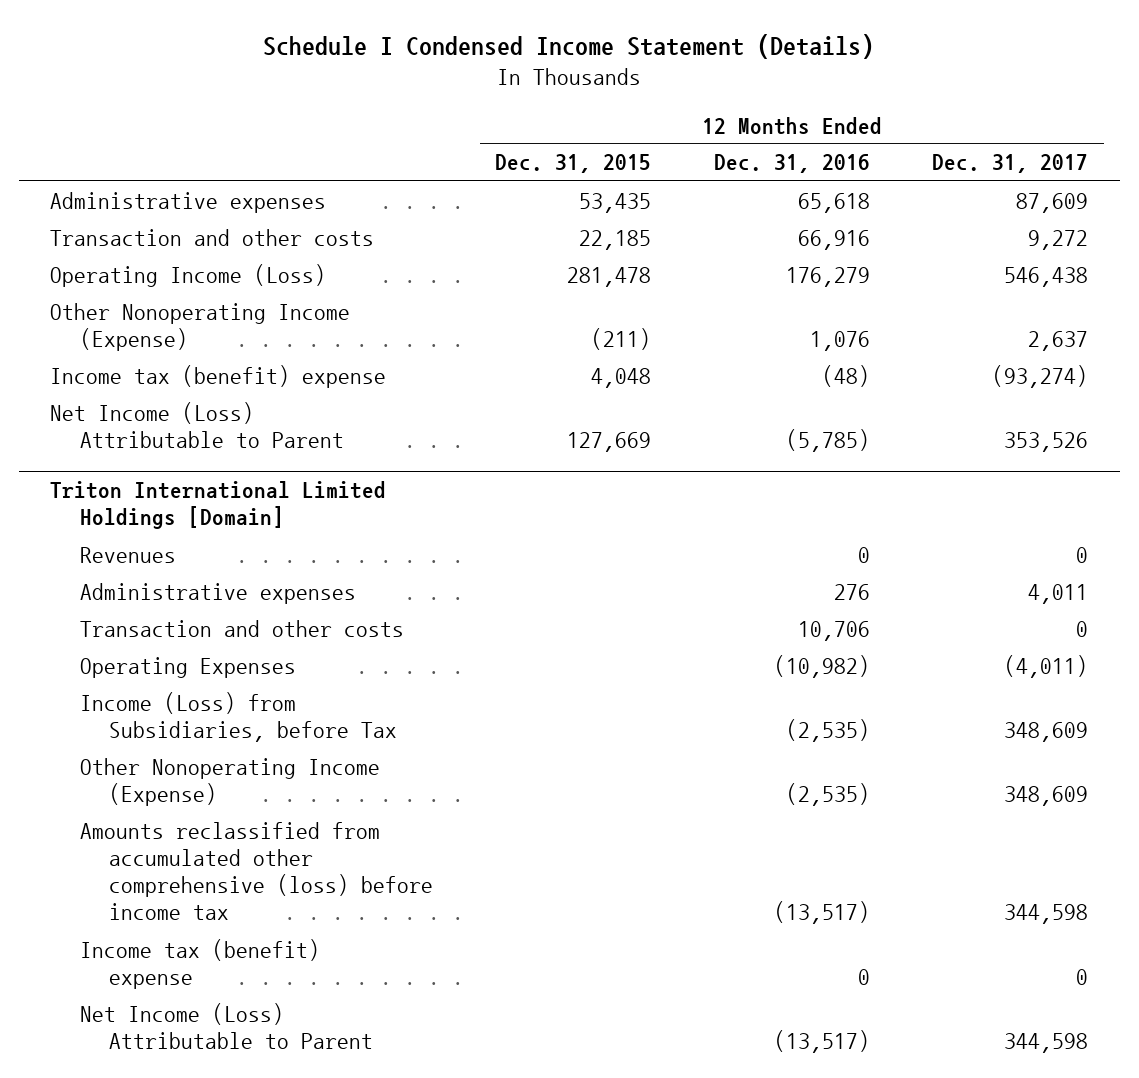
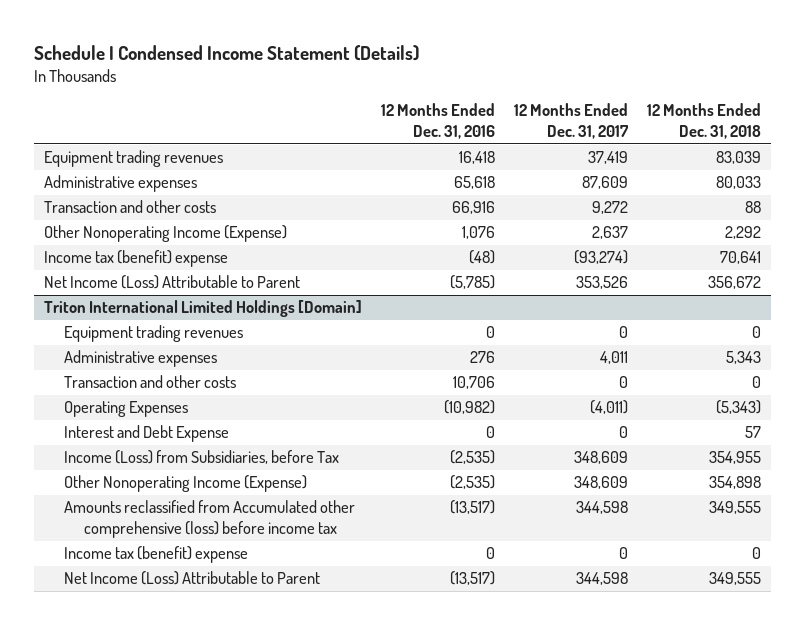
[495,154,652,174] Dec. 31, 2015 -> none
none -> [647,103,762,140] 12 Months Ended Dec. 31, 2018
none -> [43,150,223,168] Equipment trading revenues
[50,263,327,287] Operating Income (Loss) -> none
[79,546,176,563] Revenues -> [63,325,243,343] Equipment trading revenues
none -> [63,425,229,443] Interest and Debt Expense
[79,821,433,921] Amounts reclassified from accumulated other comprehensive (loss) before income tax -> [63,500,355,539] Amounts reclassified from Accumulated other comprehensive (loss) before income tax

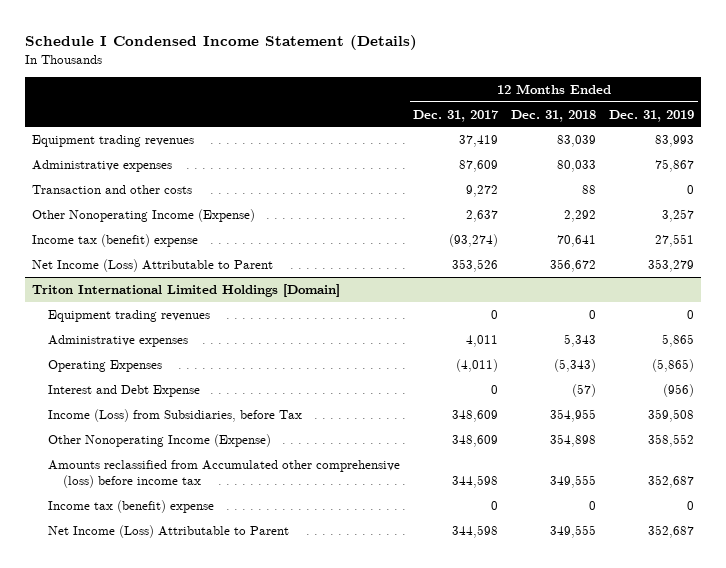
[380,103,495,140] 12 Months Ended Dec. 31, 2016 -> none
none -> [609,109,695,122] Dec. 31, 2019
[63,375,236,389] Transaction and other costs -> none
[745,426,762,439] 57 -> [572,383,597,397] (57)

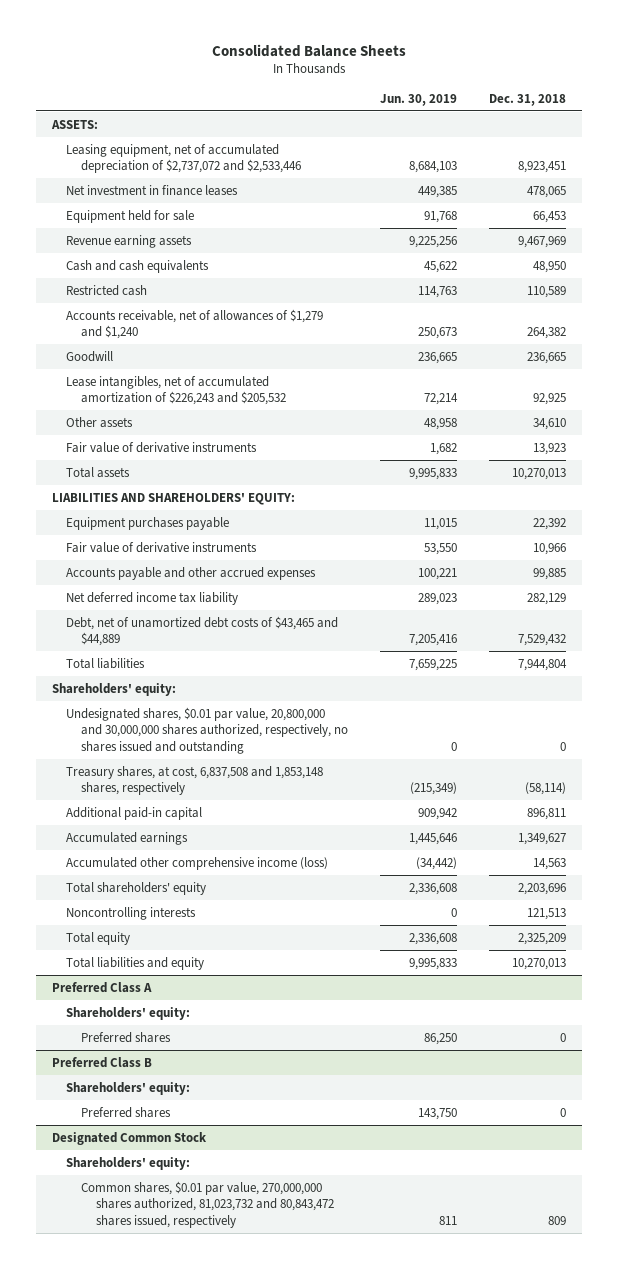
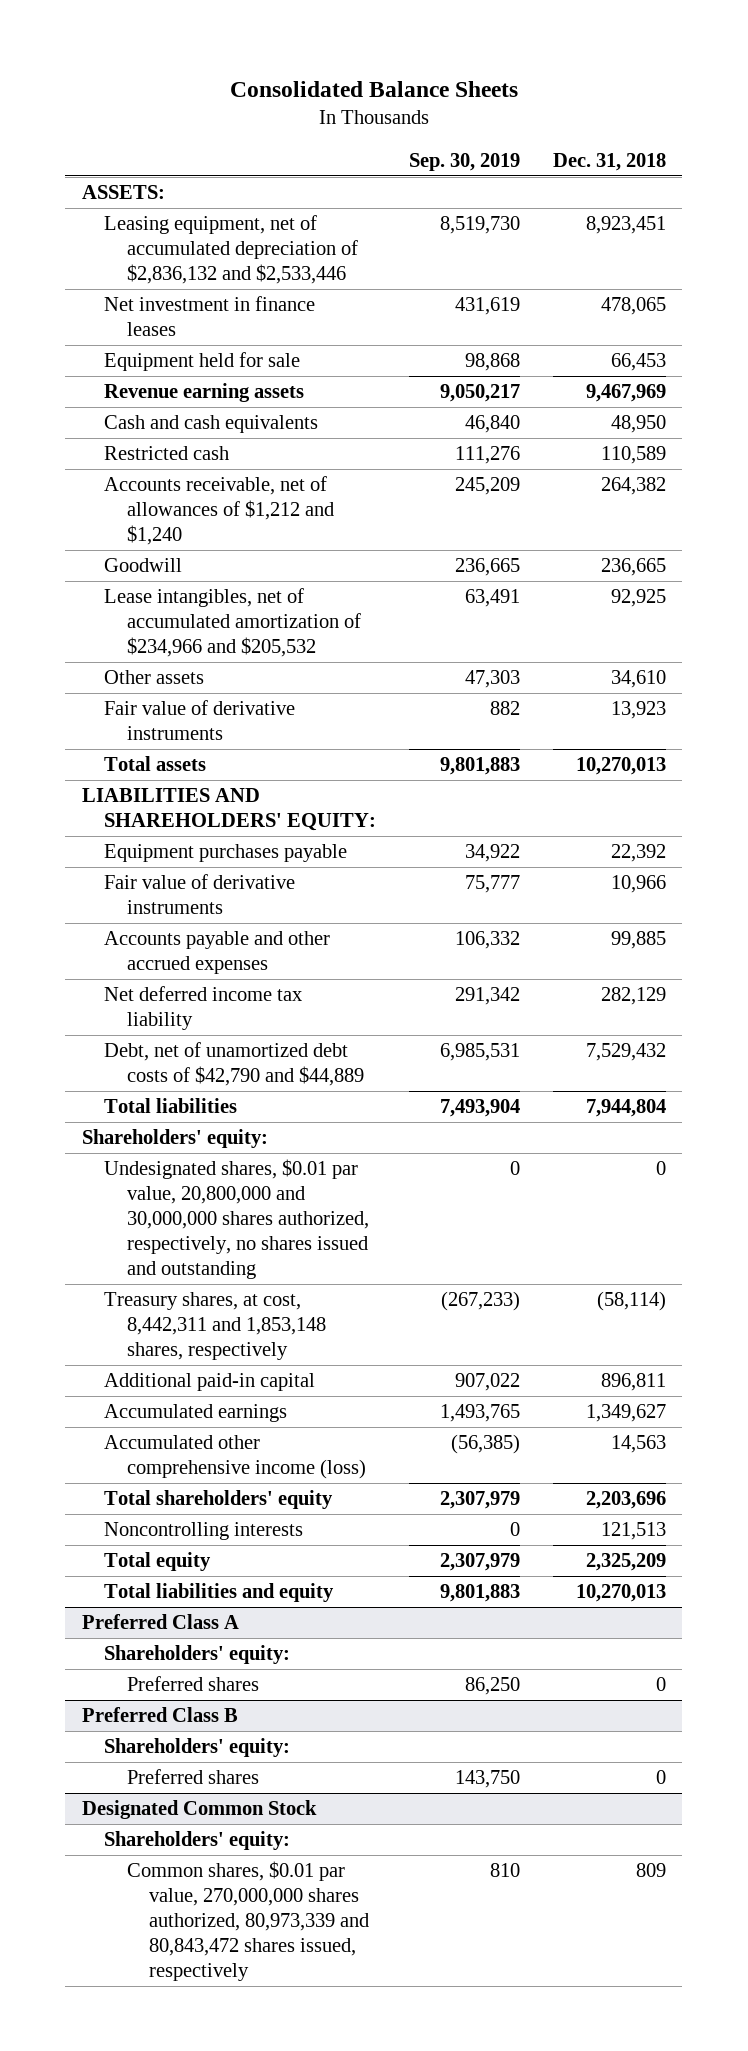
[380,93,458,106] Jun. 30, 2019 -> none
none -> [408,152,520,171] Sep. 30, 2019
[66,143,302,174] Leasing equipment, net of accumulated depreciation of $2,737,072 and $2,533,446 -> [104,215,358,284] Leasing equipment, net of accumulated depreciation of $2,836,132 and $2,533,446
[66,308,324,340] Accounts receivable, net of allowances of $1,279 and $1,240 -> [104,476,334,545] Accounts receivable, net of allowances of $1,212 and $1,240
[66,375,287,406] Lease intangibles, net of accumulated amortization of $226,243 and $205,532 -> [104,588,361,657] Lease intangibles, net of accumulated amortization of $234,966 and $205,532
[66,615,339,647] Debt, net of unamortized debt costs of $43,465 and $44,889 -> [104,1042,364,1087] Debt, net of unamortized debt costs of $42,790 and $44,889
[66,765,324,796] Treasury shares, at cost, 6,837,508 and 1,853,148 shares, respectively -> [104,1292,326,1360] Treasury shares, at cost, 8,442,311 and 1,853,148 shares, respectively
[81,1180,335,1228] Common shares, $0.01 par value, 270,000,000 shares authorized, 81,023,732 and 80,843,472 shares issued, respectively -> [126,1861,370,1981] Common shares, $0.01 par value, 270,000,000 shares authorized, 80,973,339 and 80,843,472 shares issued, respectively

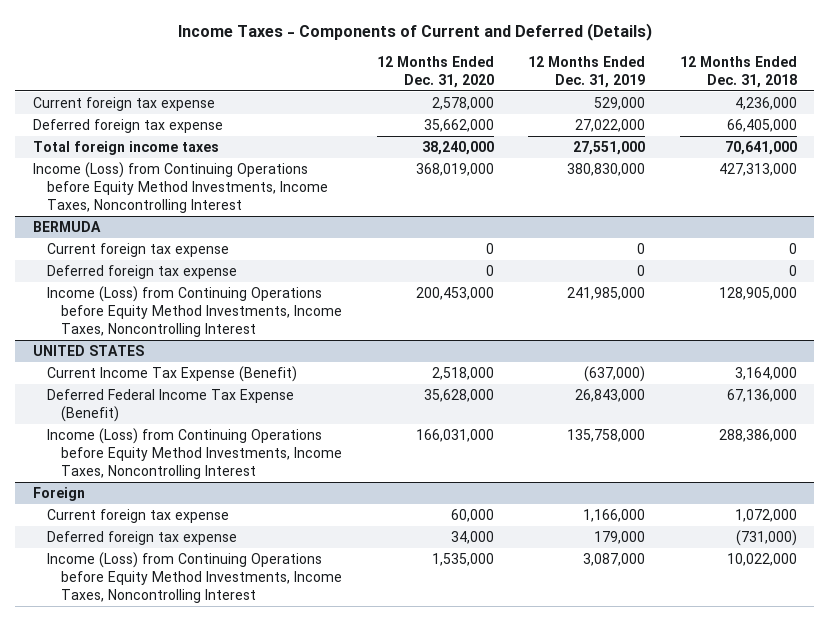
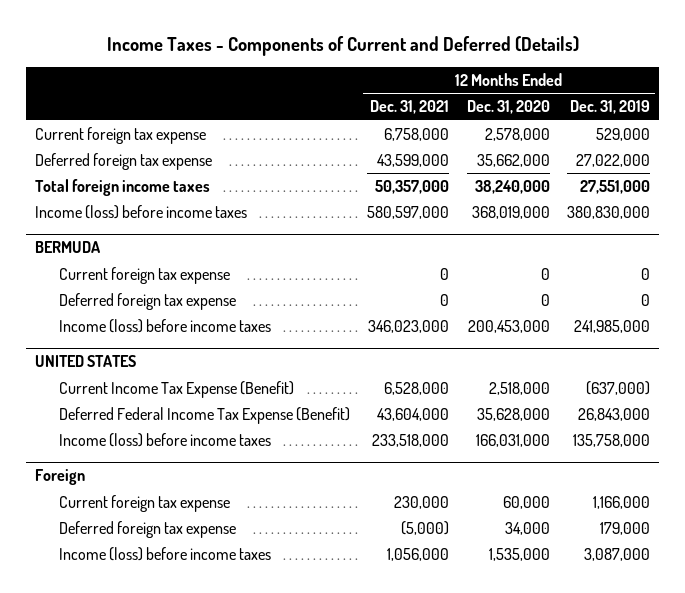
[679,55,797,88] 12 Months Ended Dec. 31, 2018 -> none
none -> [370,100,450,115] Dec. 31, 2021
[32,161,328,213] Income (Loss) from Continuing Operations before Equity Method Investments, Income Taxes, Noncontrolling Interest -> [35,204,248,219] Income (loss) before income taxes
[46,285,342,337] Income (Loss) from Continuing Operations before Equity Method Investments, Income Taxes, Noncontrolling Interest -> [58,318,271,333] Income (loss) before income taxes
[46,427,342,479] Income (Loss) from Continuing Operations before Equity Method Investments, Income Taxes, Noncontrolling Interest -> [58,432,271,447] Income (loss) before income taxes
[46,551,342,603] Income (Loss) from Continuing Operations before Equity Method Investments, Income Taxes, Noncontrolling Interest -> [58,546,271,561] Income (loss) before income taxes

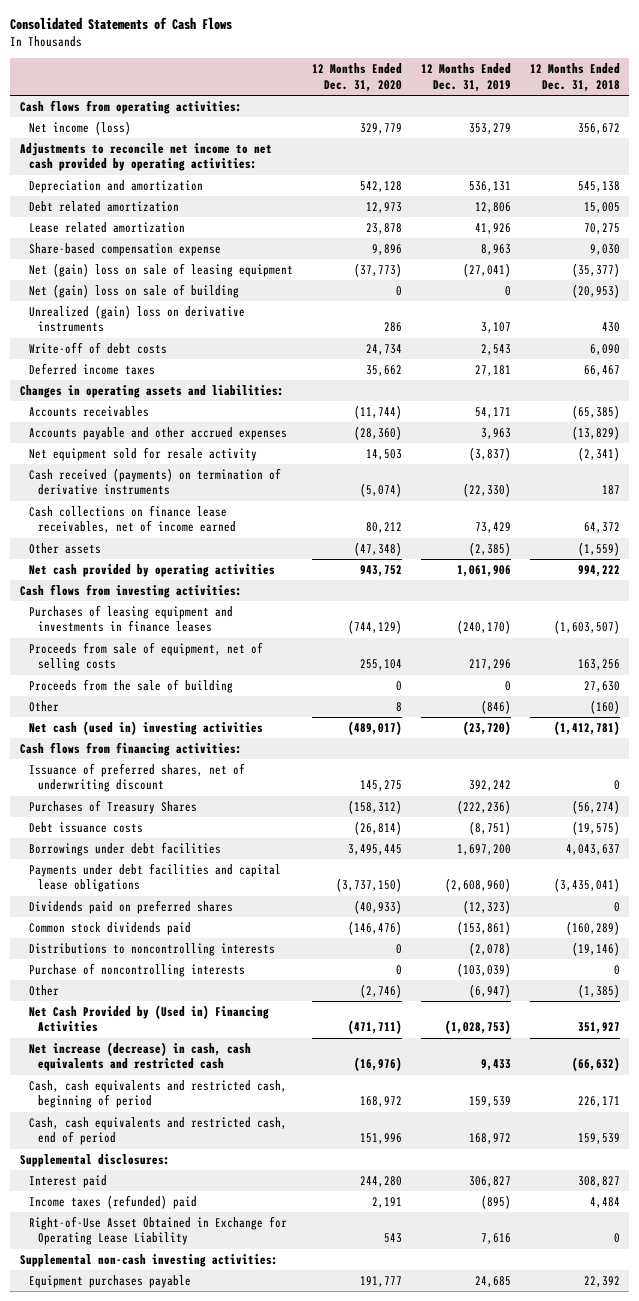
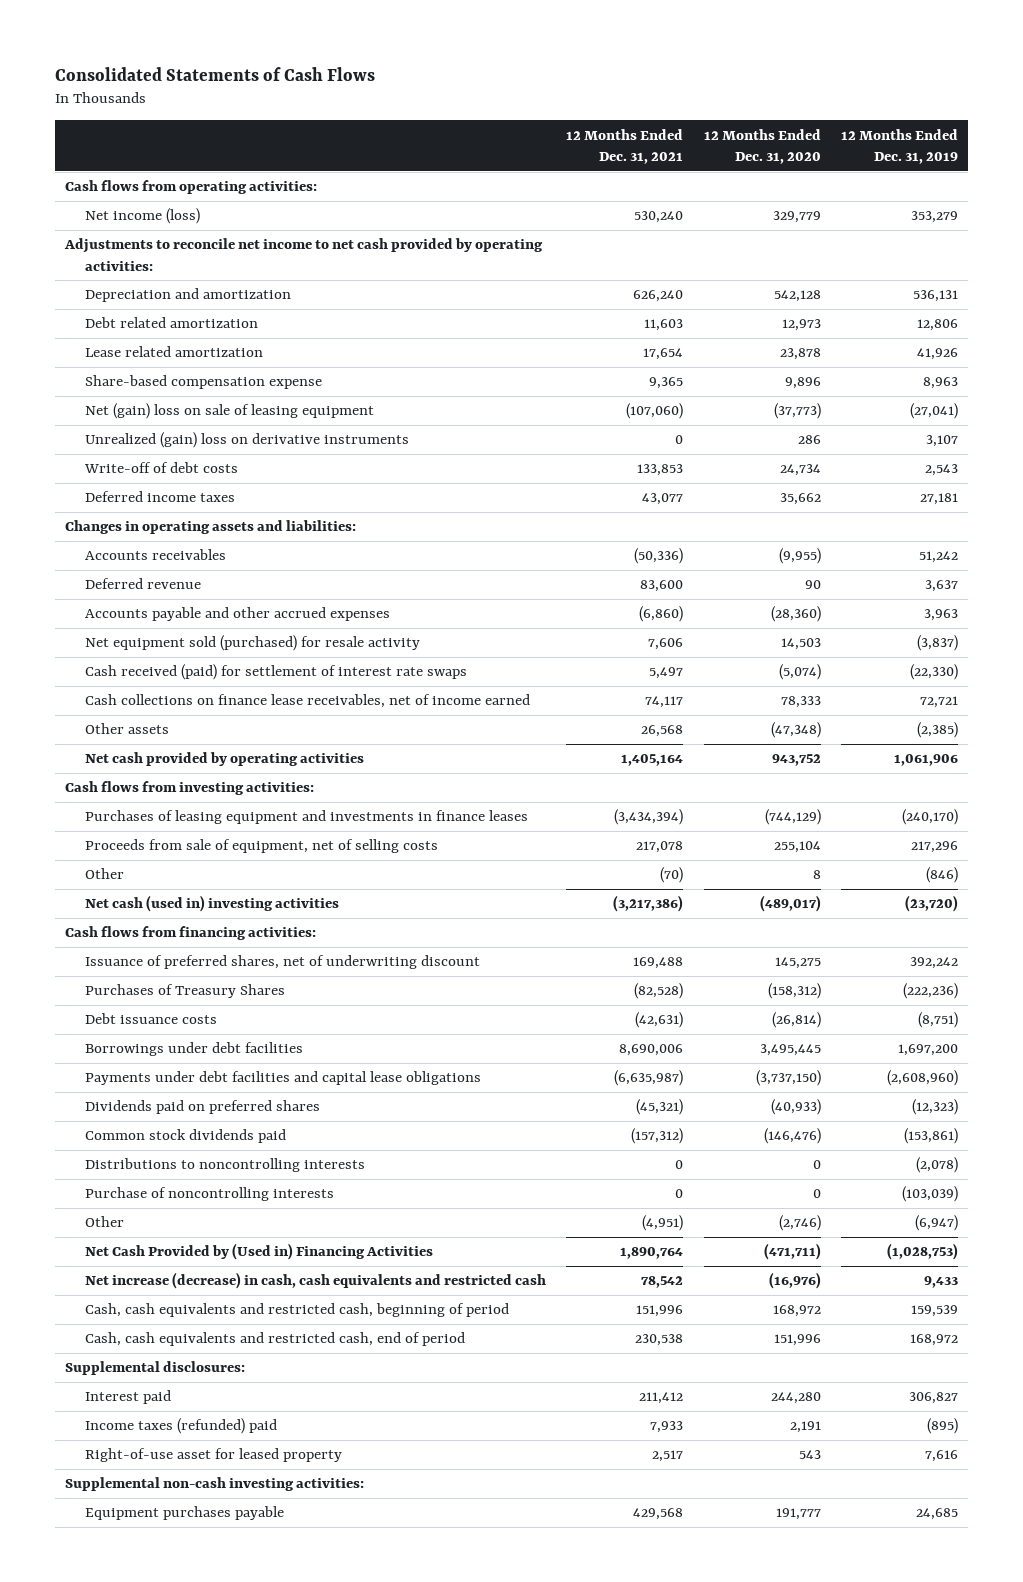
[529,63,620,92] 12 Months Ended Dec. 31, 2018 -> none
none -> [566,128,684,164] 12 Months Ended Dec. 31, 2021
[28,283,239,298] Net (gain) loss on sale of building -> none
[353,404,402,419] (11,744) -> [778,548,821,565] (9,955)
[474,406,511,418] 54,171 -> [918,551,958,564] 51,242
none -> [84,578,201,590] Deferred revenue
[28,446,257,461] Net equipment sold for resale activity -> [84,635,420,652] Net equipment sold (purchased) for resale activity
[28,467,281,496] Cash received (payments) on termination of derivative instruments -> [84,664,467,681] Cash received (paid) for settlement of interest rate swaps
[365,522,402,534] 80,212 -> [780,696,821,709] 78,333
[474,522,511,534] 73,429 -> [919,696,958,709] 72,721
[28,678,233,693] Proceeds from the sale of building -> none
[28,1215,287,1246] Right-of-Use Asset Obtained in Exchange for Operating Lease Liability -> [84,1448,342,1463] Right-of-use asset for leased property

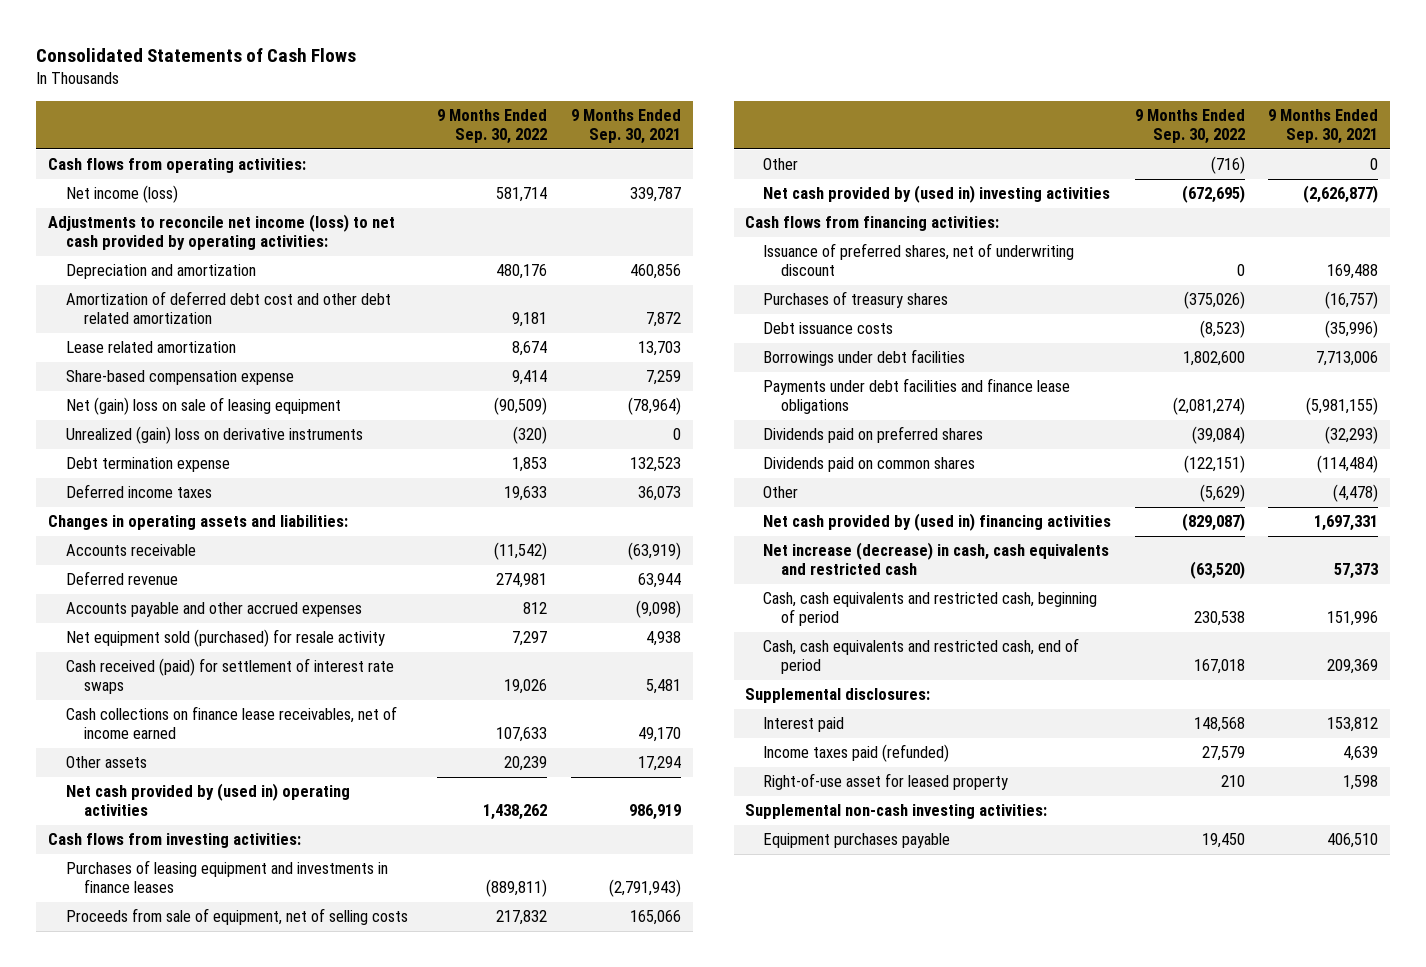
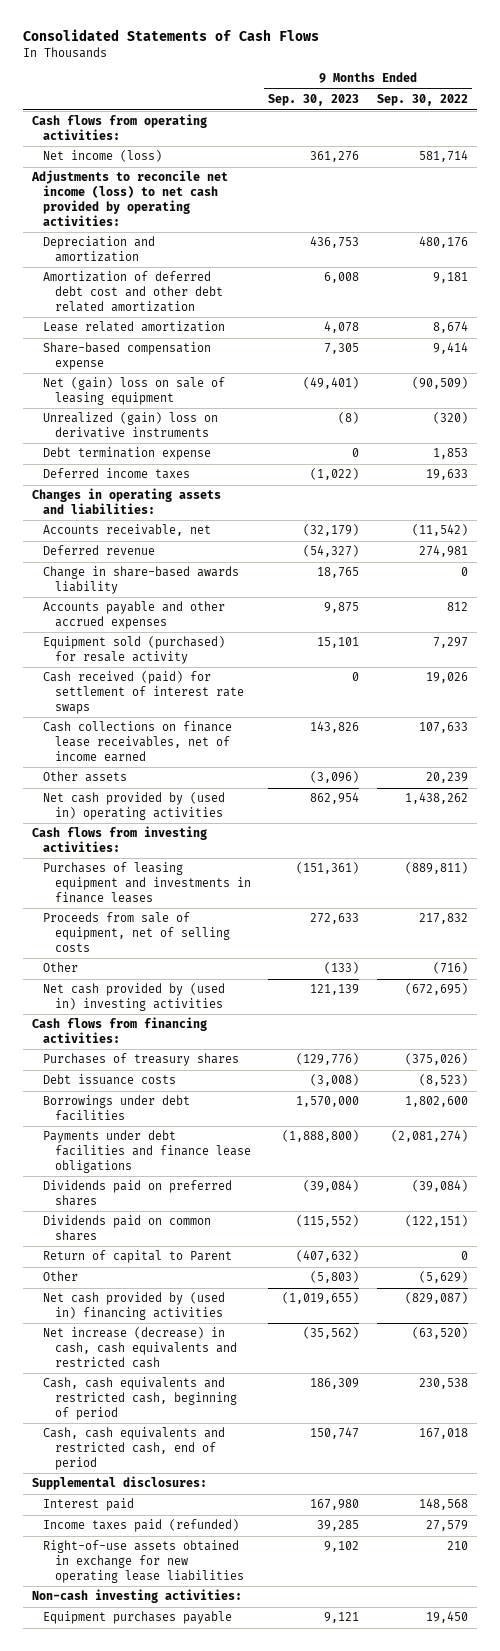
[570,108,681,145] 9 Months Ended Sep. 30, 2021 -> none
none -> [268,94,360,107] Sep. 30, 2023
[66,544,197,557] Accounts receivable -> [43,524,212,537] Accounts receivable, net
none -> [43,566,240,595] Change in share-based awards liability
[66,629,386,648] Net equipment sold (purchased) for resale activity -> [43,636,226,665] Equipment sold (purchased) for resale activity
[763,243,1075,277] Issuance of preferred shares, net of underwriting discount -> none
none -> [43,1250,233,1264] Return of capital to Parent
[763,773,1009,791] Right-of-use asset for leased property -> [43,1540,244,1583] Right-of-use assets obtained in exchange for new operating lease liabilities
[745,804,1048,820] Supplemental non-cash investing activities: -> [32,1589,243,1604] Non-cash investing activities:

